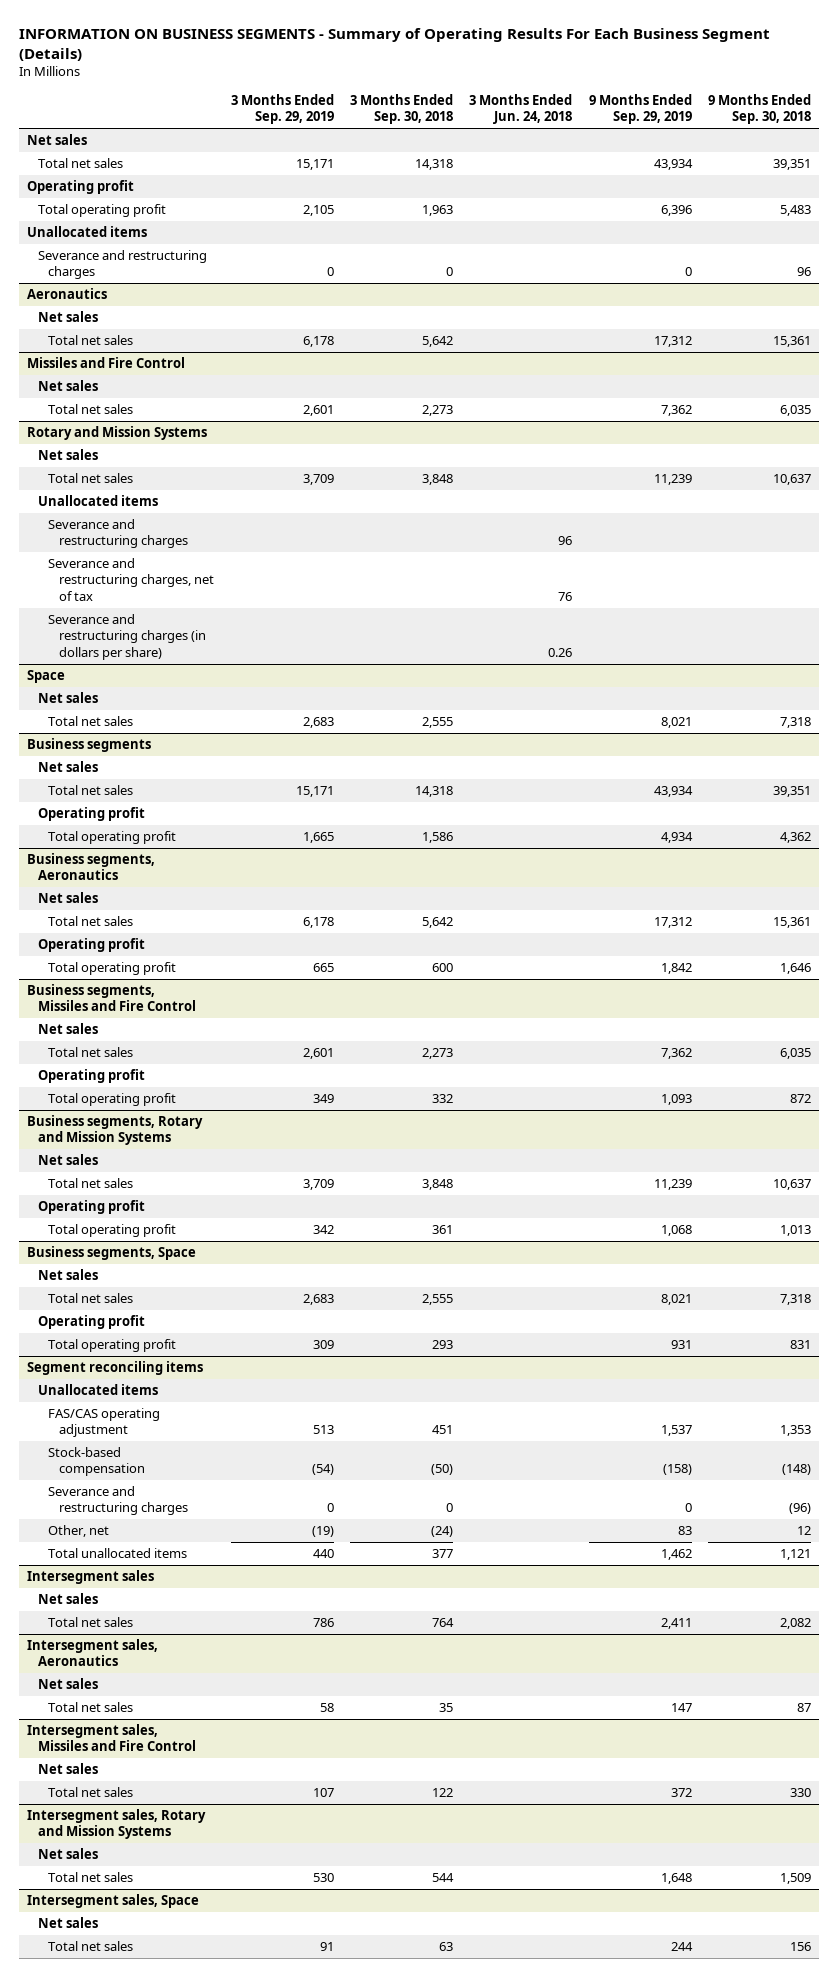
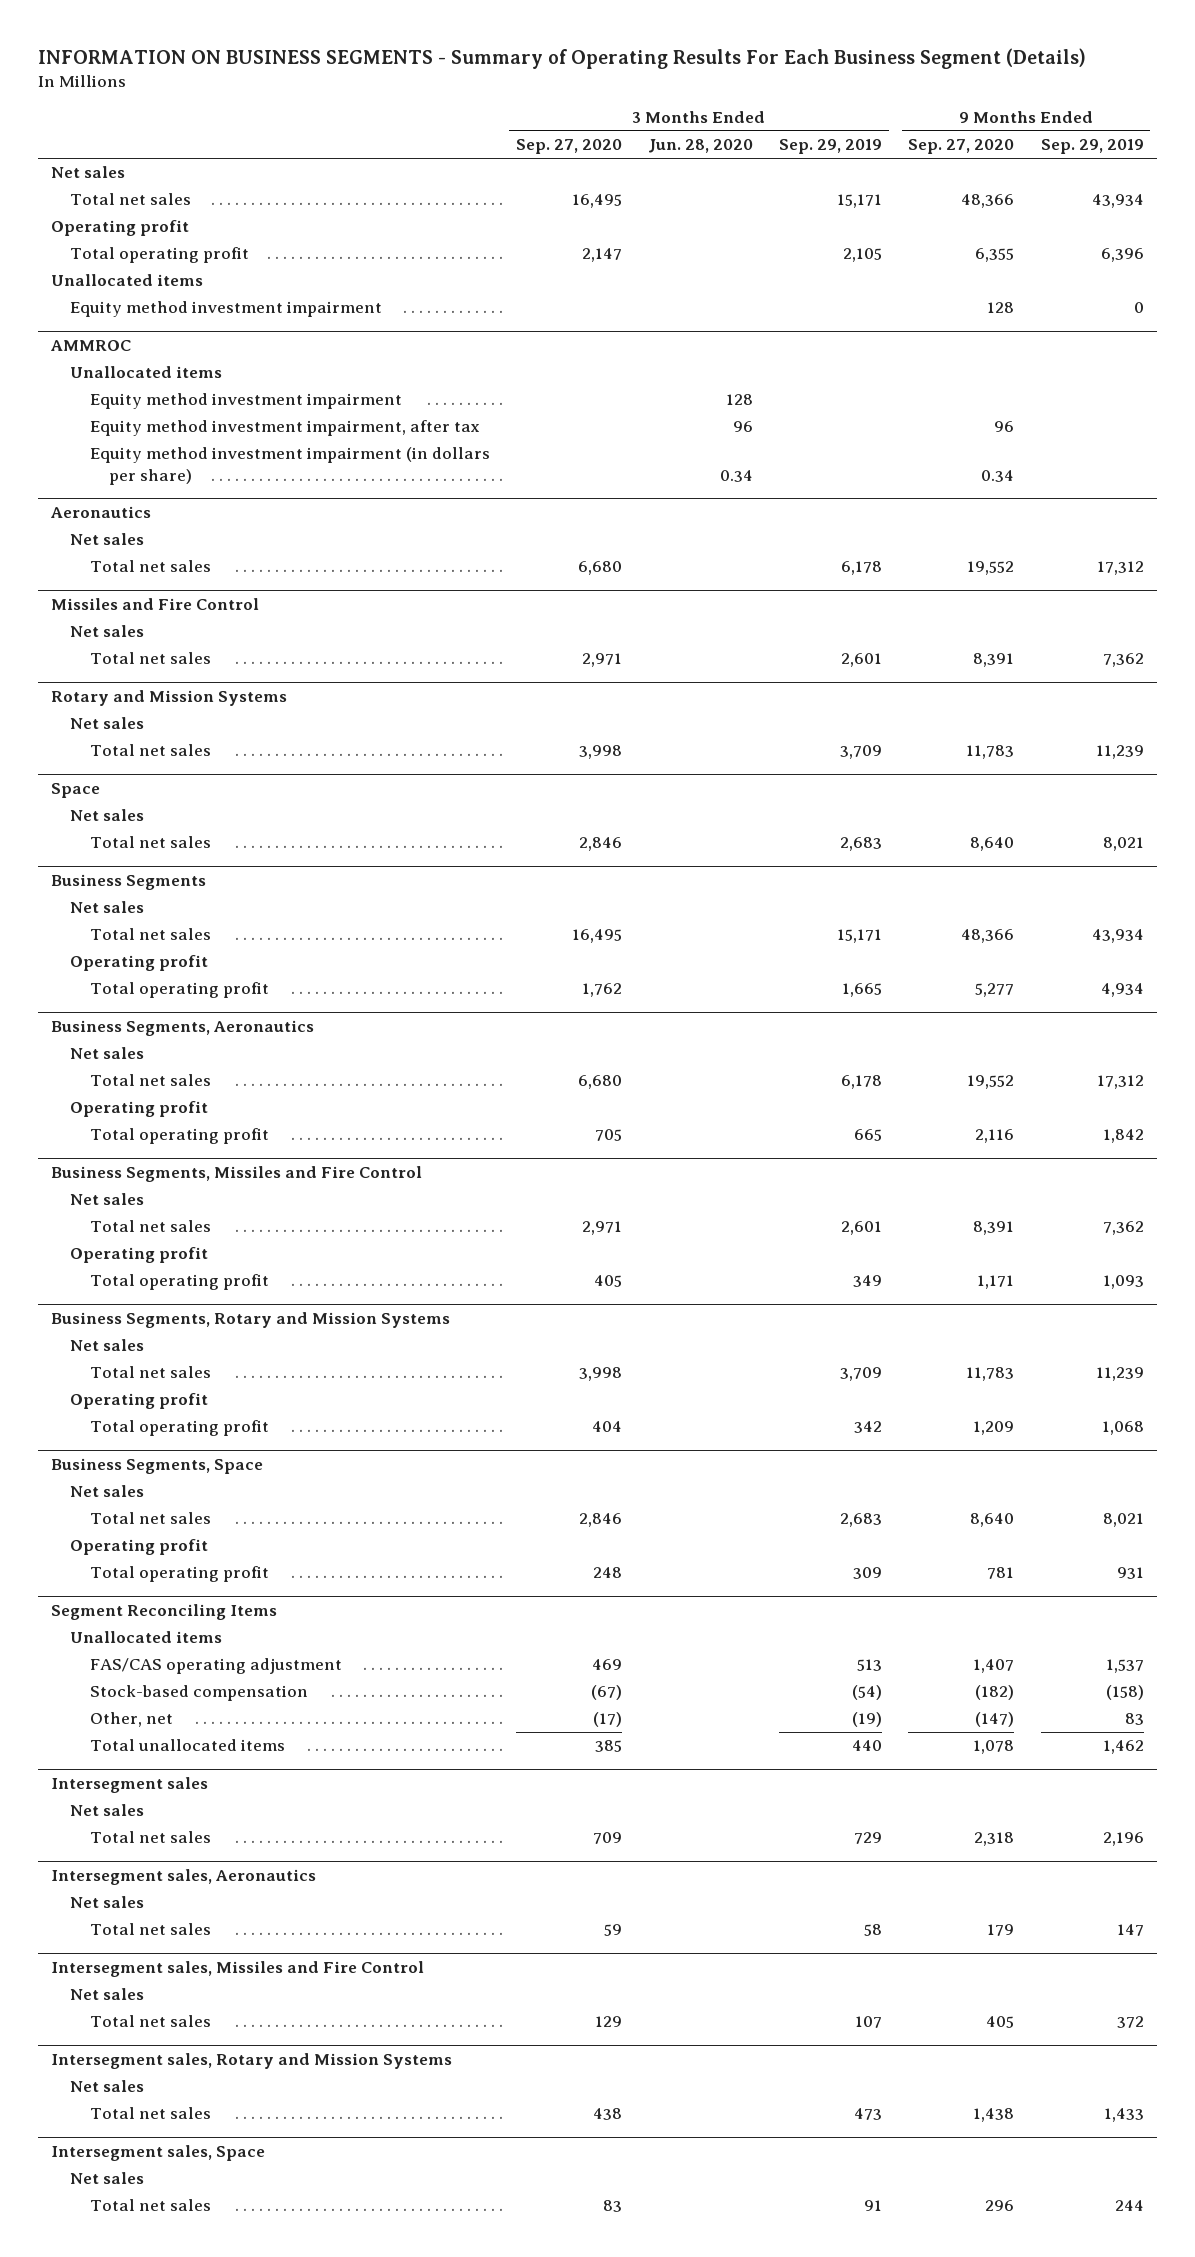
[349,94,453,125] 3 Months Ended Sep. 30, 2018 -> none
[469,94,573,125] 3 Months Ended Jun. 24, 2018 -> none
[707,94,811,125] 9 Months Ended Sep. 30, 2018 -> none
none -> [515,139,622,155] Sep. 27, 2020
none -> [647,139,753,154] Jun. 28, 2020
none -> [908,139,1015,155] Sep. 27, 2020
[37,250,207,280] Severance and restructuring charges -> none
none -> [70,301,383,318] Equity method investment impairment
none -> [50,339,132,351] AMMROC
none -> [70,366,223,379] Unallocated items
none -> [89,393,402,410] Equity method investment impairment
none -> [89,420,480,437] Equity method investment impairment, after tax
none -> [89,447,490,485] Equity method investment impairment (in dollars per share)
[37,495,158,507] Unallocated items -> none
[48,519,189,549] Severance and restructuring charges -> none
[48,558,215,601] Severance and restructuring charges, net of tax -> none
[48,614,207,660] Severance and restructuring charges (in dollars per share) -> none
[27,738,152,753] Business segments -> [51,873,207,890] Business Segments
[27,853,156,881] Business segments, Aeronautics -> [51,1019,315,1036] Business Segments, Aeronautics
[27,984,196,1012] Business segments, Missiles and Fire Control -> [51,1165,423,1182] Business Segments, Missiles and Fire Control
[27,1115,204,1146] Business segments, Rotary and Mission Systems -> [51,1311,451,1328] Business Segments, Rotary and Mission Systems
[27,1246,197,1261] Business segments, Space -> [51,1457,264,1474] Business Segments, Space
[27,1361,204,1376] Segment reconciling items -> [51,1603,278,1620] Segment Reconciling Items
[48,1486,189,1516] Severance and restructuring charges -> none
[312,1618,334,1628] 786 -> [854,1832,883,1845] 729
[660,1618,692,1630] 2,411 -> [1102,1832,1144,1847] 2,196
[312,1873,334,1883] 530 -> [854,2108,883,2121] 473
[660,1873,692,1885] 1,648 -> [1103,2108,1144,2123] 1,433

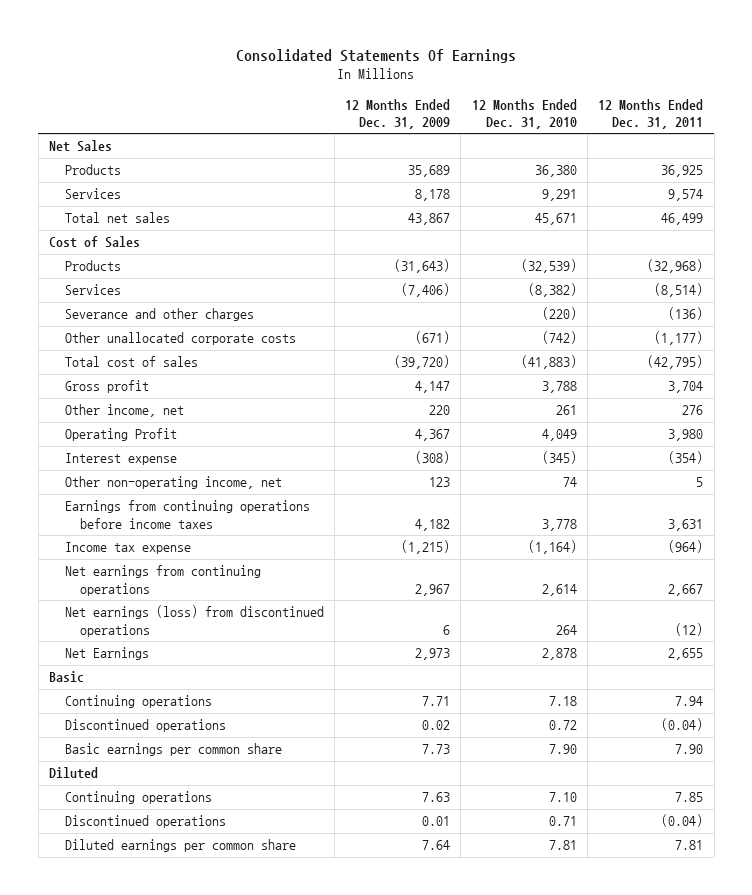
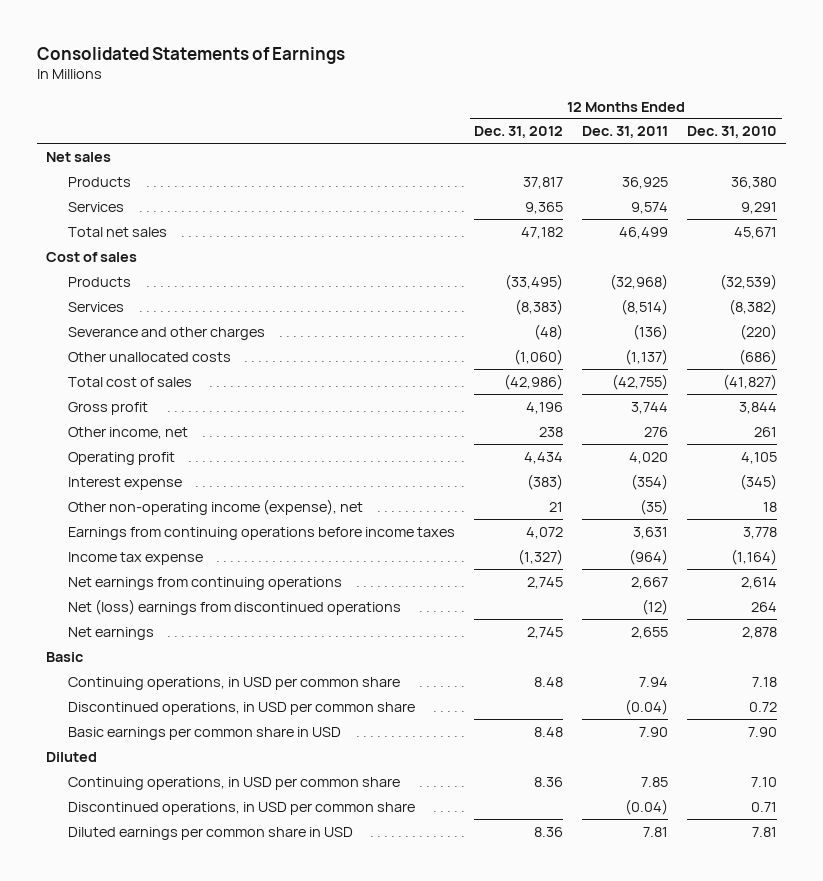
[236,48,517,63] Consolidated Statements Of Earnings -> [36,46,345,64] Consolidated Statements of Earnings
[345,98,451,129] 12 Months Ended Dec. 31, 2009 -> none
none -> [474,126,564,139] Dec. 31, 2012
[48,140,112,153] Net Sales -> [46,151,112,162] Net sales
[48,236,140,249] Cost of Sales -> [46,251,138,262] Cost of sales
[64,332,296,346] Other unallocated corporate costs -> [68,351,232,362] Other unallocated costs
[541,331,577,345] (742) -> [738,348,777,365] (686)
[654,331,704,346] (1,177) -> [625,348,669,365] (1,137)
[520,355,577,370] (41,883) -> [722,373,777,390] (41,827)
[647,355,704,370] (42,795) -> [612,373,669,390] (42,755)
[541,381,577,394] 3,788 -> [738,401,777,414] 3,844
[668,381,704,394] 3,704 -> [631,401,669,414] 3,744
[64,428,177,442] Operating Profit -> [68,451,176,465] Operating profit
[541,429,577,442] 4,049 -> [740,451,777,464] 4,105
[668,429,704,442] 3,980 -> [629,451,669,464] 4,020
[64,476,282,490] Other non-operating income, net -> [68,498,364,515] Other non-operating income (expense), net
[562,477,577,488] 74 -> [762,501,777,512] 18
[696,477,704,488] 5 -> [640,498,669,515] (35)
[64,605,324,637] Net earnings (loss) from discontinued operations -> [68,598,402,615] Net (loss) earnings from discontinued operations
[64,647,149,661] Net Earnings -> [68,626,155,640] Net earnings
[64,695,212,709] Continuing operations -> [68,676,401,690] Continuing operations, in USD per common share
[64,719,226,733] Discontinued operations -> [68,701,416,715] Discontinued operations, in USD per common share
[64,743,282,757] Basic earnings per common share -> [68,726,342,740] Basic earnings per common share in USD
[64,791,212,805] Continuing operations -> [68,776,401,790] Continuing operations, in USD per common share
[64,815,226,829] Discontinued operations -> [68,801,416,815] Discontinued operations, in USD per common share
[64,839,296,853] Diluted earnings per common share -> [68,826,354,840] Diluted earnings per common share in USD

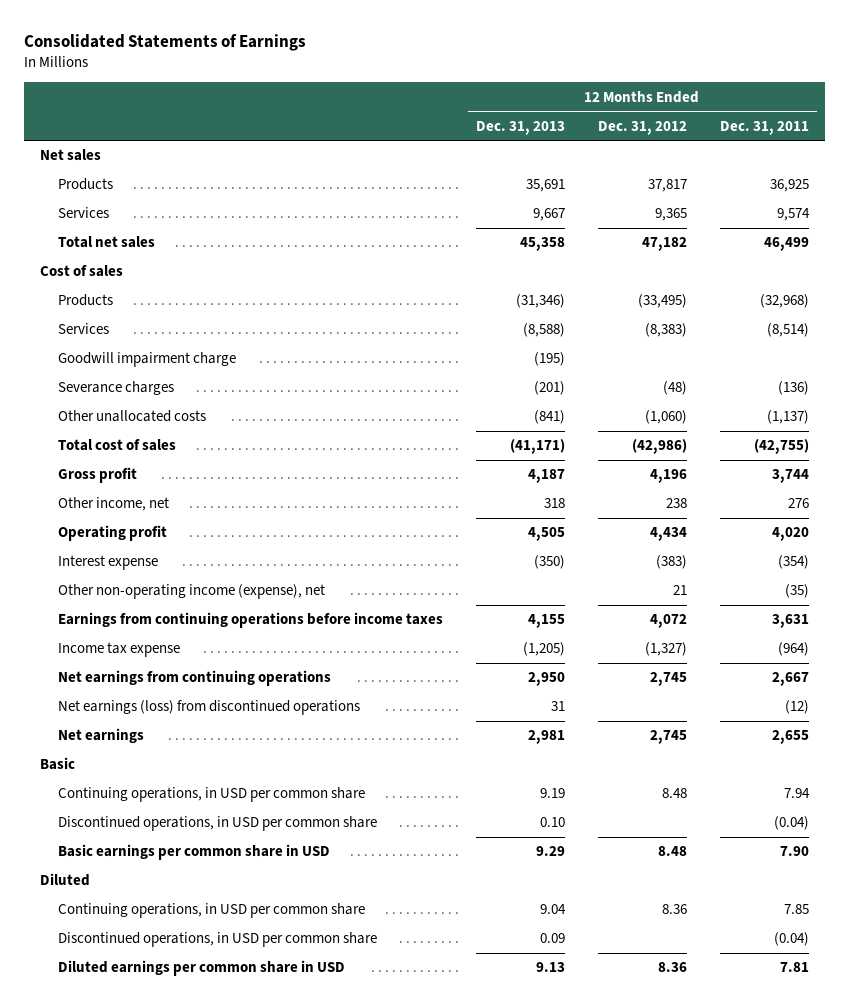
[686,126,777,139] Dec. 31, 2010 -> none
none -> [475,120,565,135] Dec. 31, 2013
none -> [57,352,236,368] Goodwill impairment charge
[68,326,266,340] Severance and other charges -> [57,381,174,396] Severance charges
[68,598,402,615] Net (loss) earnings from discontinued operations -> [57,700,360,716] Net earnings (loss) from discontinued operations

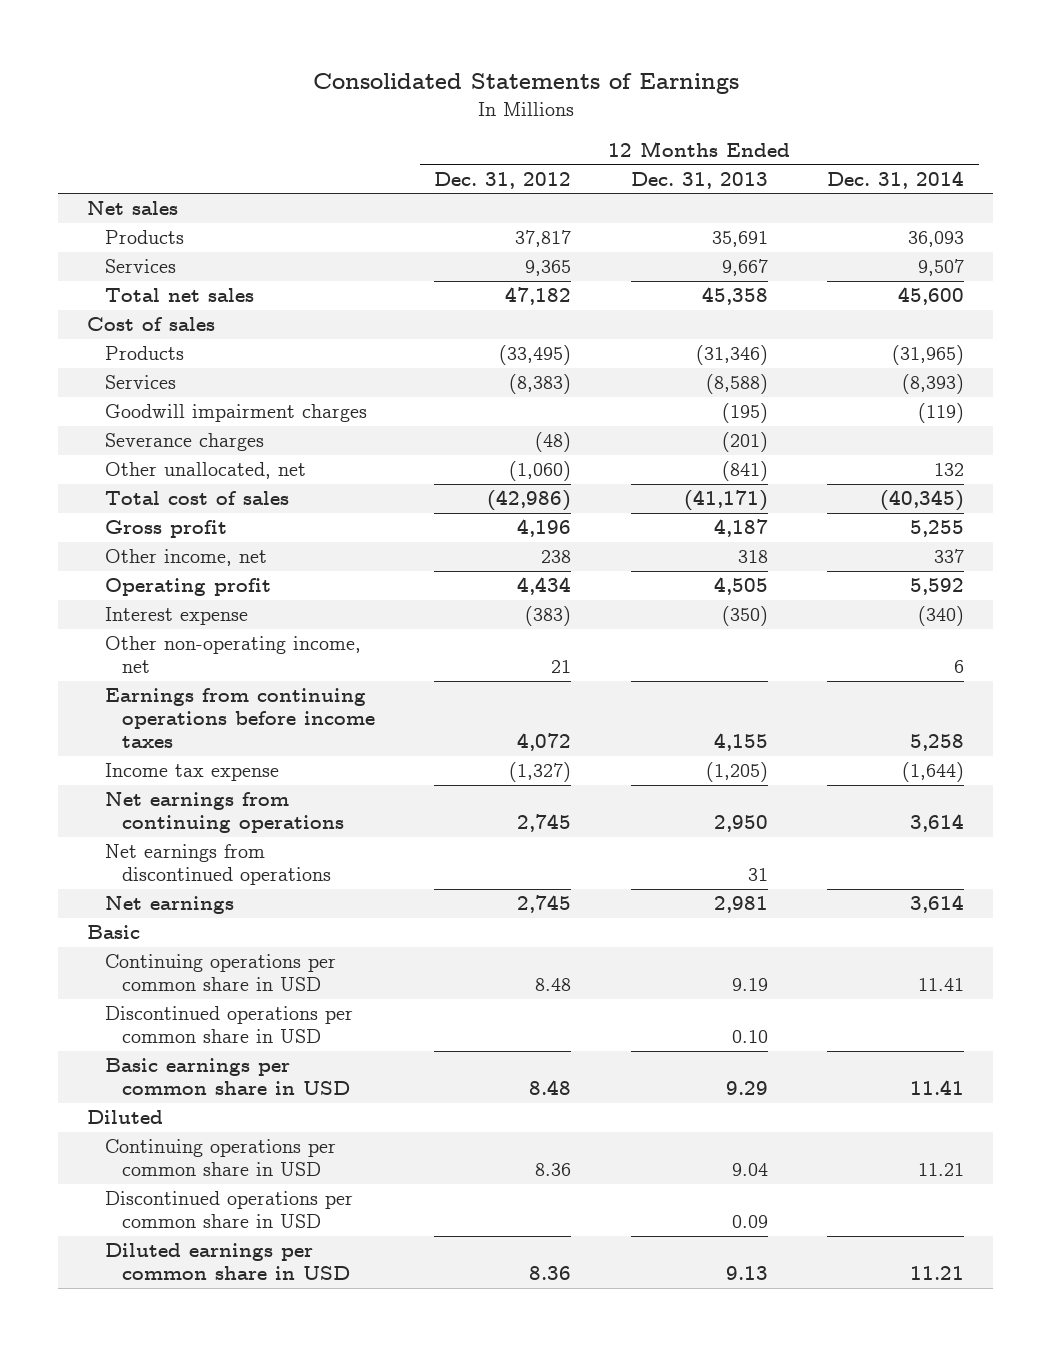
[719,120,809,135] Dec. 31, 2011 -> none
none -> [826,170,964,189] Dec. 31, 2014
[57,352,236,368] Goodwill impairment charge -> [104,404,367,423] Goodwill impairment charges
[57,410,206,423] Other unallocated costs -> [104,462,306,480] Other unallocated, net
[57,584,325,600] Other non-operating income (expense), net -> [104,636,361,674] Other non-operating income, net
[57,700,360,716] Net earnings (loss) from discontinued operations -> [104,844,332,886] Net earnings from discontinued operations
[57,787,365,803] Continuing operations, in USD per common share -> [104,954,336,992] Continuing operations per common share in USD
[57,816,377,832] Discontinued operations, in USD per common share -> [104,1006,353,1044] Discontinued operations per common share in USD
[57,903,365,919] Continuing operations, in USD per common share -> [104,1139,336,1177] Continuing operations per common share in USD
[57,932,377,948] Discontinued operations, in USD per common share -> [104,1191,353,1229] Discontinued operations per common share in USD

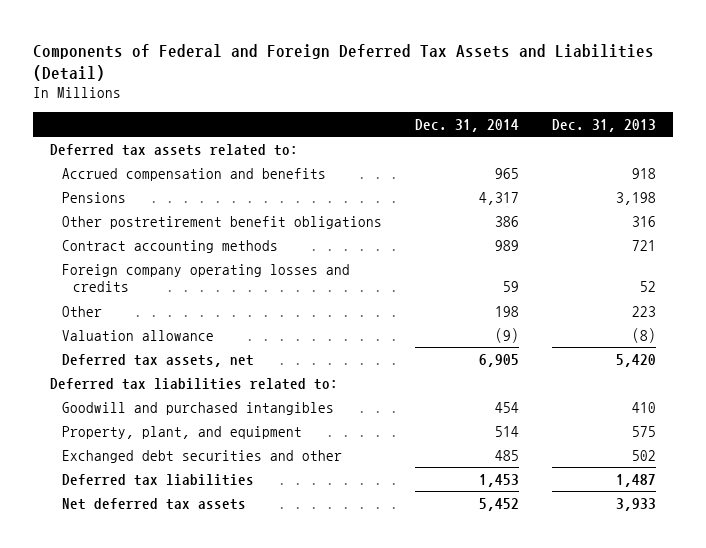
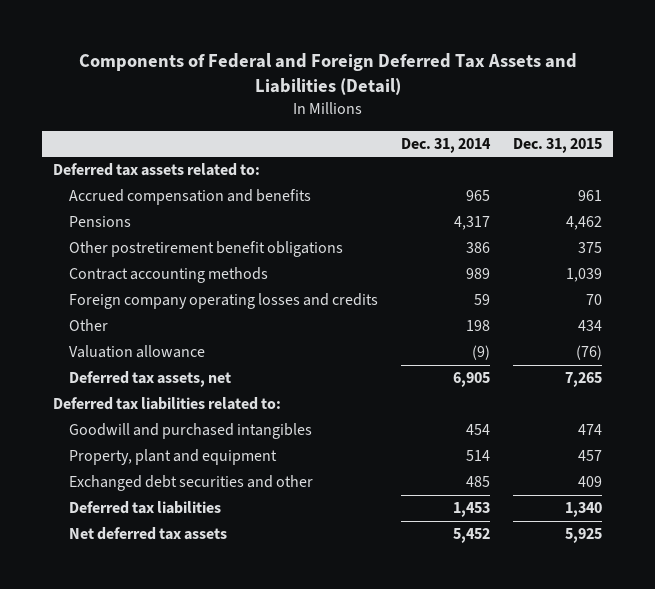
[552,118,657,132] Dec. 31, 2013 -> none
none -> [512,137,602,153] Dec. 31, 2015
[61,425,302,439] Property, plant, and equipment -> [69,449,278,466] Property, plant and equipment

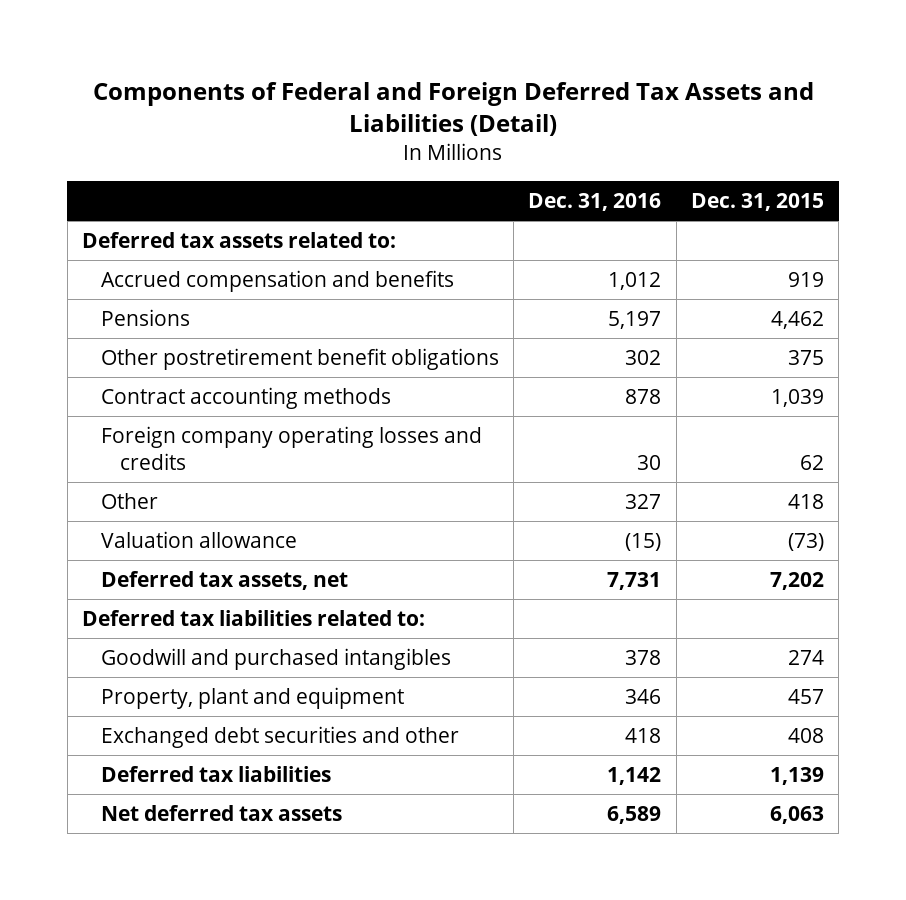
[401,137,492,153] Dec. 31, 2014 -> none
none -> [528,193,662,212] Dec. 31, 2016
[577,190,602,202] 961 -> [787,272,824,288] 919
[585,294,602,306] 70 -> [799,454,824,470] 62
[577,320,602,332] 434 -> [787,494,824,510] 418
[575,345,602,361] (76) -> [787,533,824,552] (73)
[564,372,602,388] 7,265 -> [769,572,824,591] 7,202
[577,424,602,436] 474 -> [787,650,824,666] 274
[577,476,602,488] 409 -> [787,728,824,744] 408
[564,502,602,518] 1,340 -> [769,767,824,786] 1,139
[564,528,602,544] 5,925 -> [769,806,824,825] 6,063

